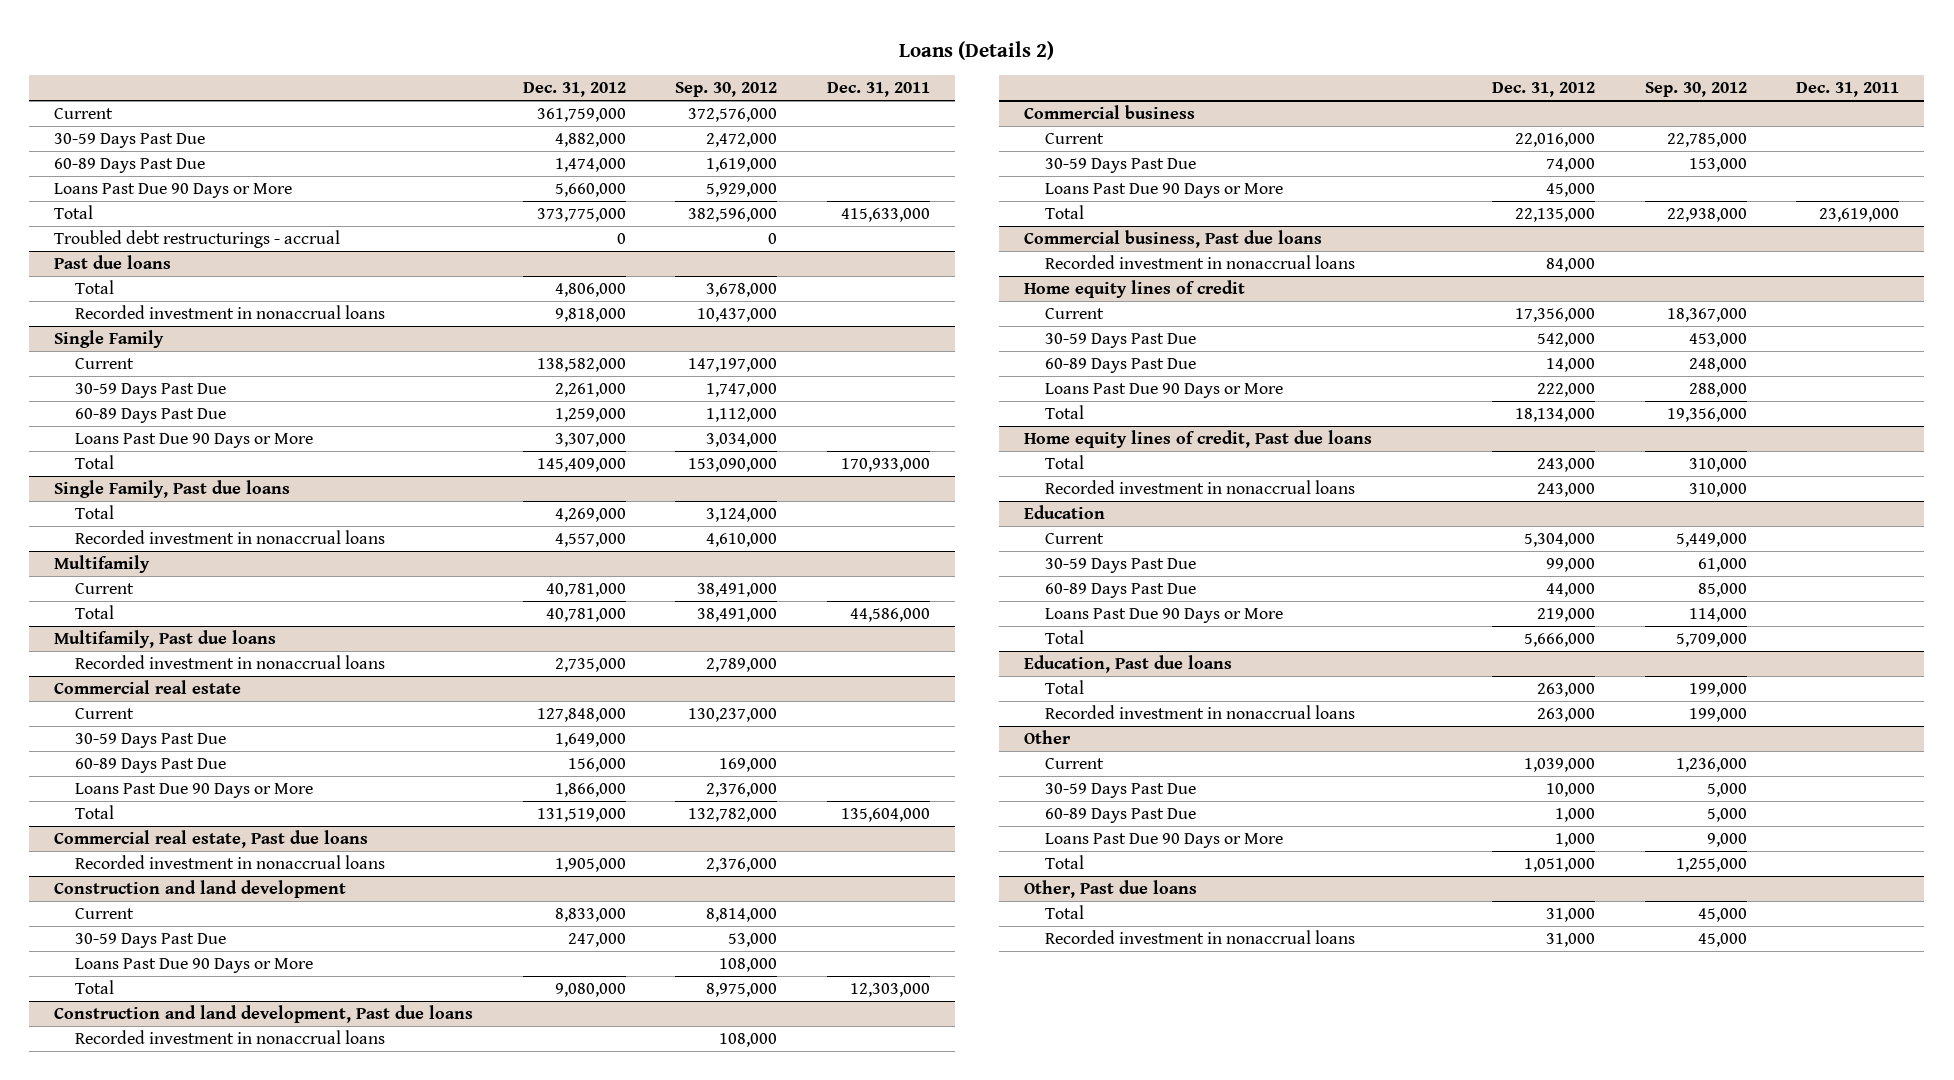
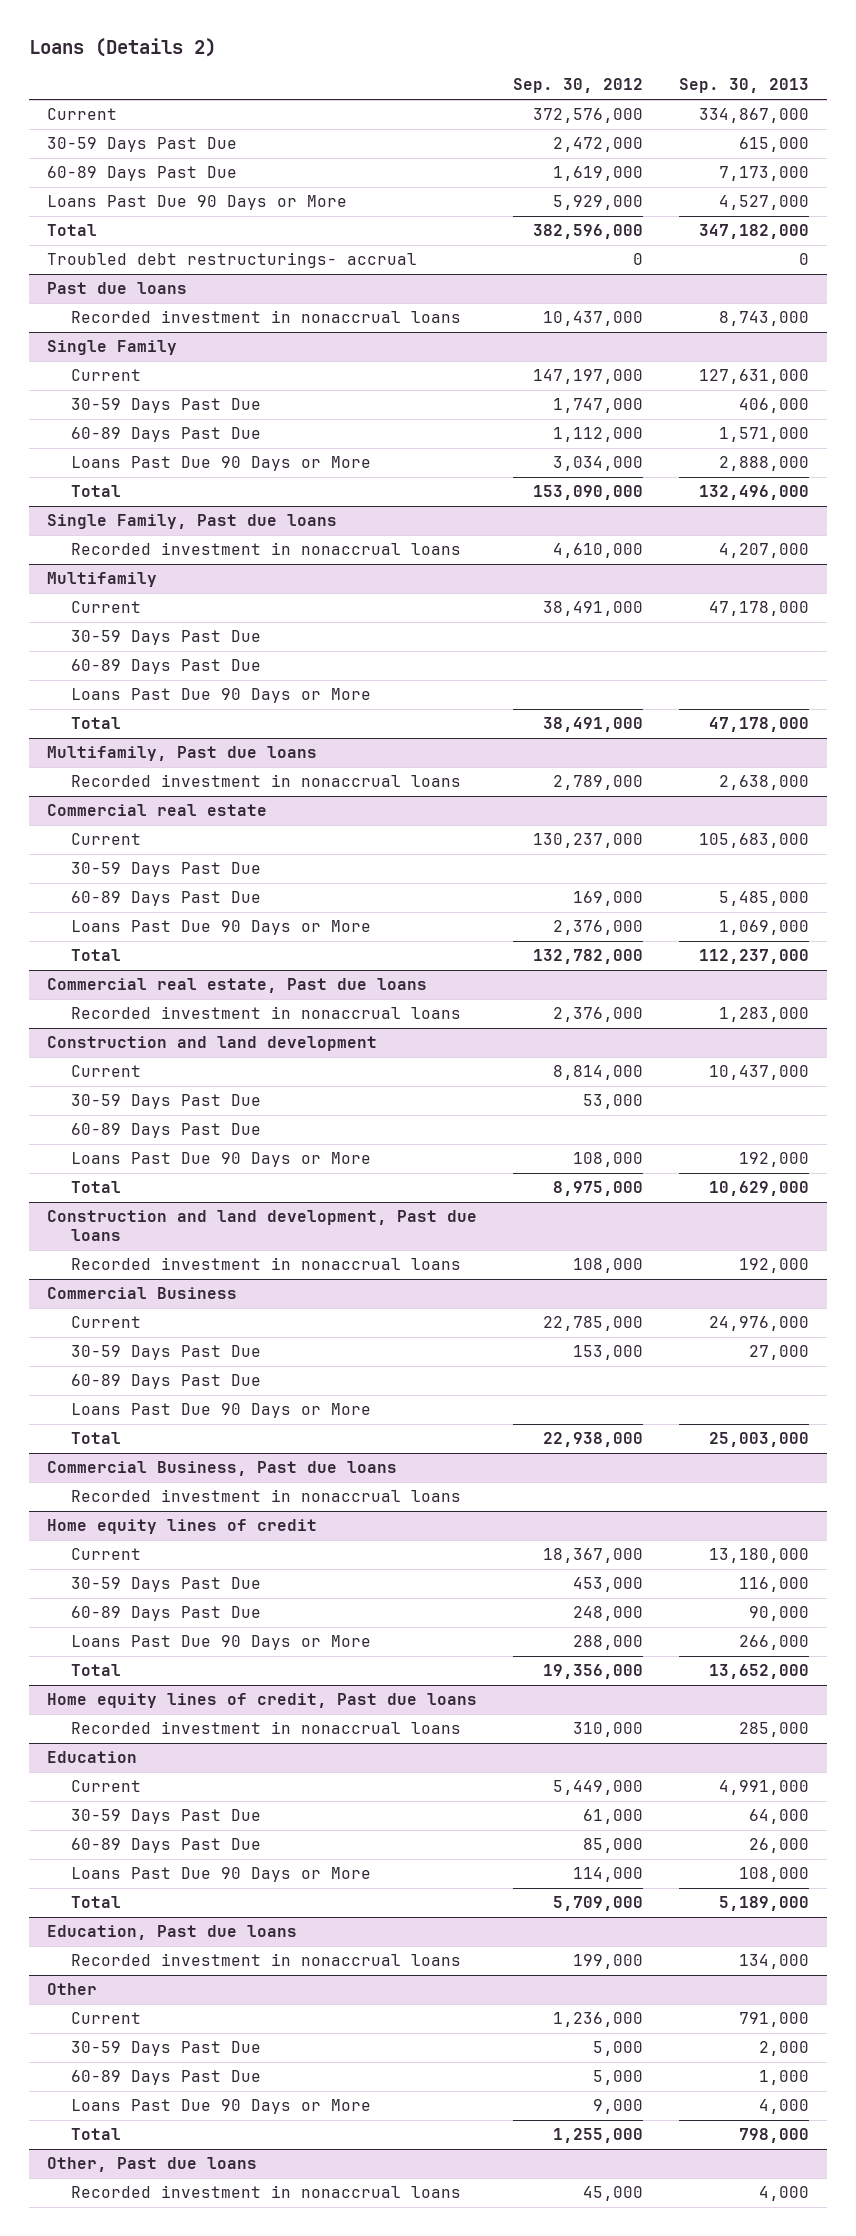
[522,81,626,97] Dec. 31, 2012 -> none
[826,81,930,97] Dec. 31, 2011 -> none
none -> [678,78,809,94] Sep. 30, 2013
[54,230,341,249] Troubled debt restructurings - accrual -> [47,252,418,269] Troubled debt restructurings- accrual
[75,280,115,295] Total -> none
[75,505,115,520] Total -> none
none -> [70,630,261,646] 30-59 Days Past Due
none -> [70,659,261,675] 60-89 Days Past Due
none -> [70,688,371,704] Loans Past Due 90 Days or More
none -> [70,1123,261,1139] 60-89 Days Past Due
[1023,105,1195,120] Commercial business -> [47,1287,238,1300] Commercial Business
none -> [70,1374,261,1390] 60-89 Days Past Due
[1023,230,1322,249] Commercial business, Past due loans -> [47,1461,398,1477] Commercial Business, Past due loans
[1044,455,1084,470] Total -> none
[1044,680,1084,695] Total -> none
[1044,905,1084,920] Total -> none

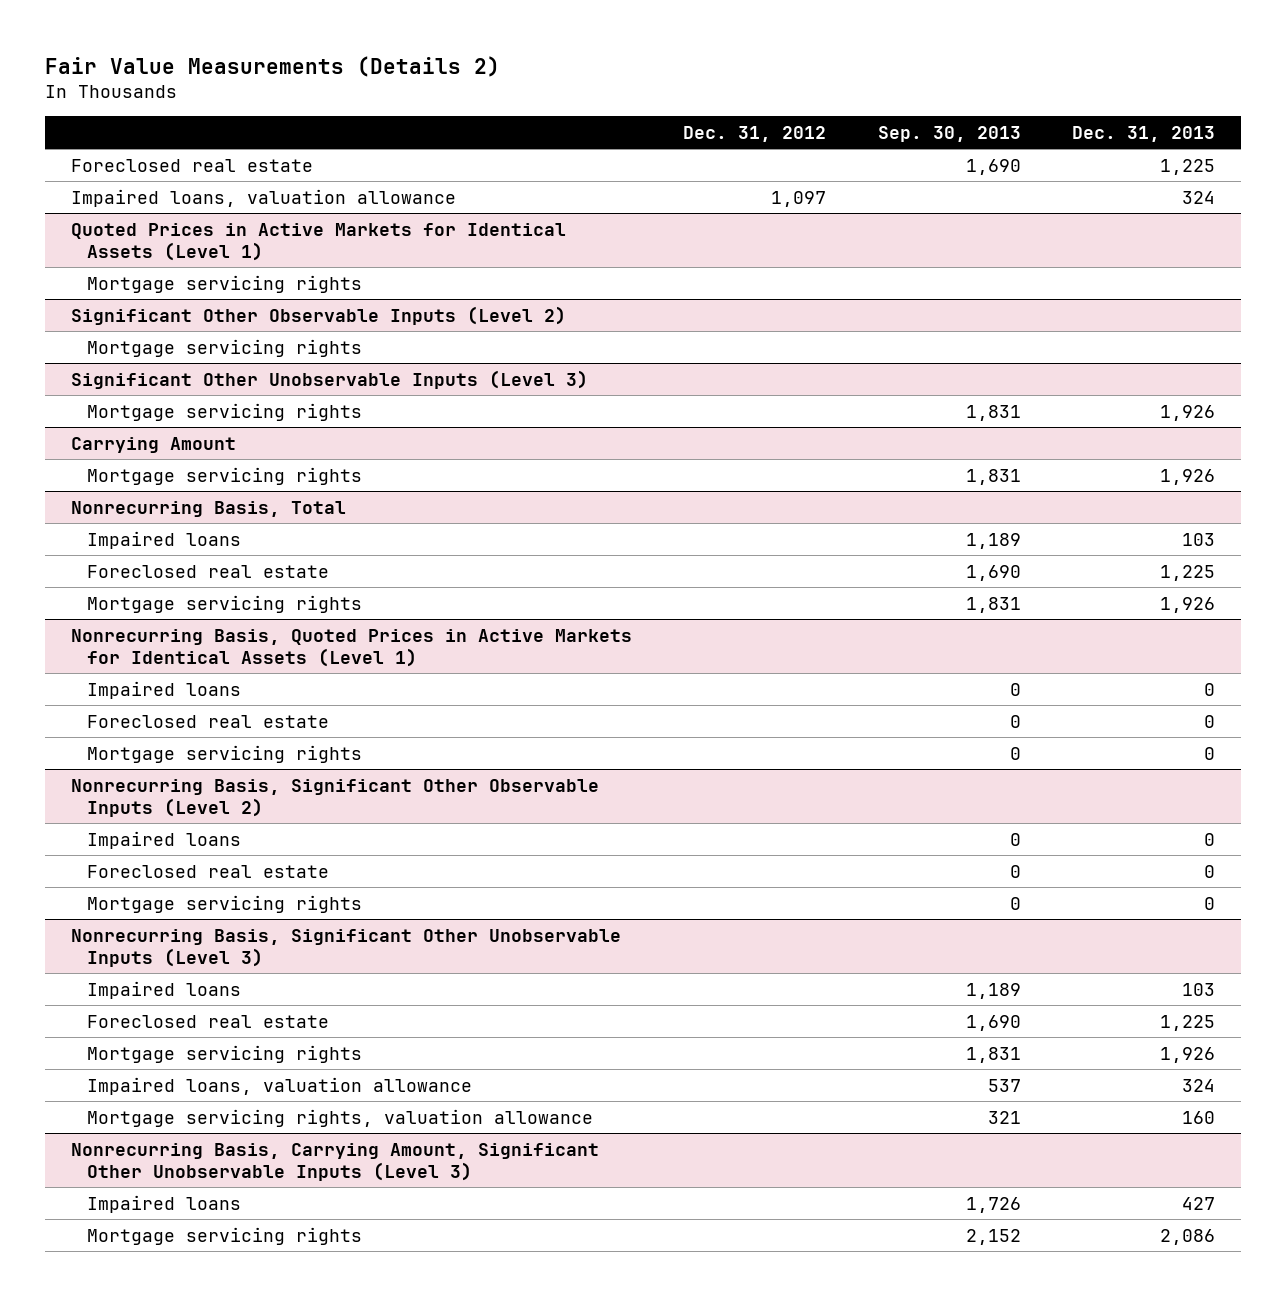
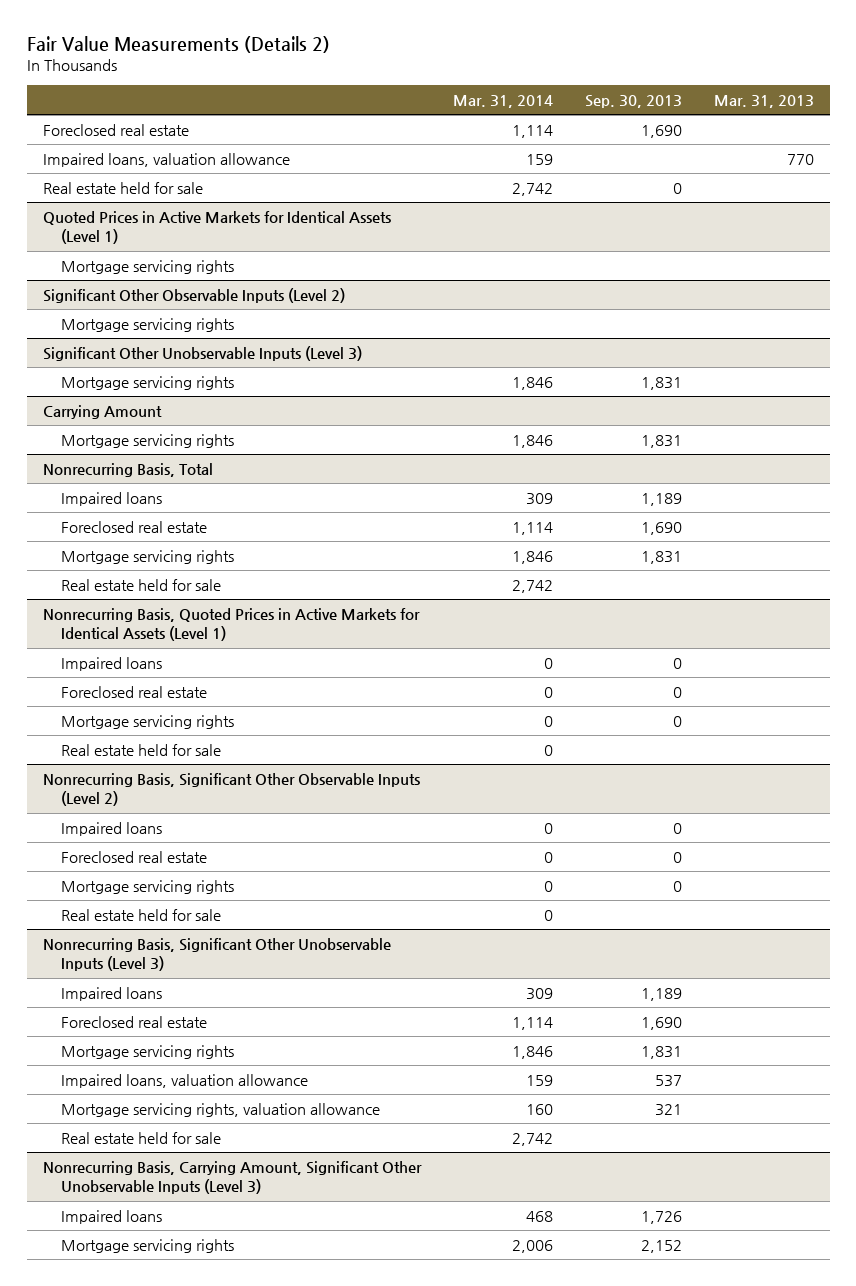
[683,125,827,142] Dec. 31, 2012 -> none
[1072,125,1216,142] Dec. 31, 2013 -> none
none -> [452,95,553,109] Mar. 31, 2014
none -> [713,95,814,109] Mar. 31, 2013
none -> [42,181,203,194] Real estate held for sale
none -> [60,578,221,591] Real estate held for sale
none -> [60,743,221,756] Real estate held for sale
none -> [60,908,221,921] Real estate held for sale
none -> [60,1131,221,1144] Real estate held for sale

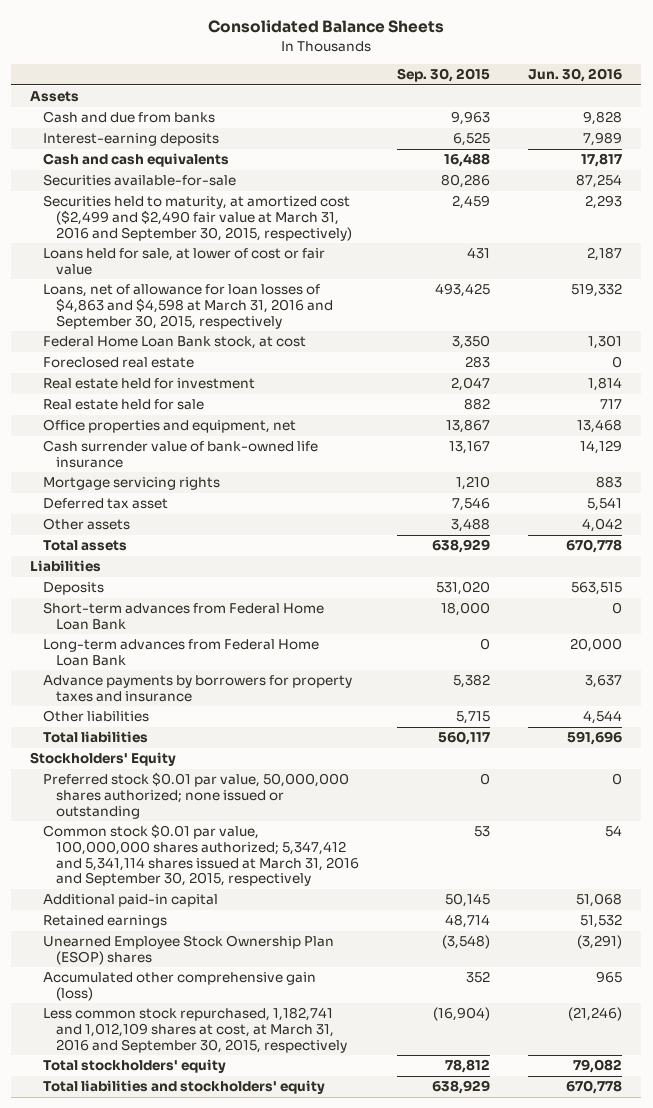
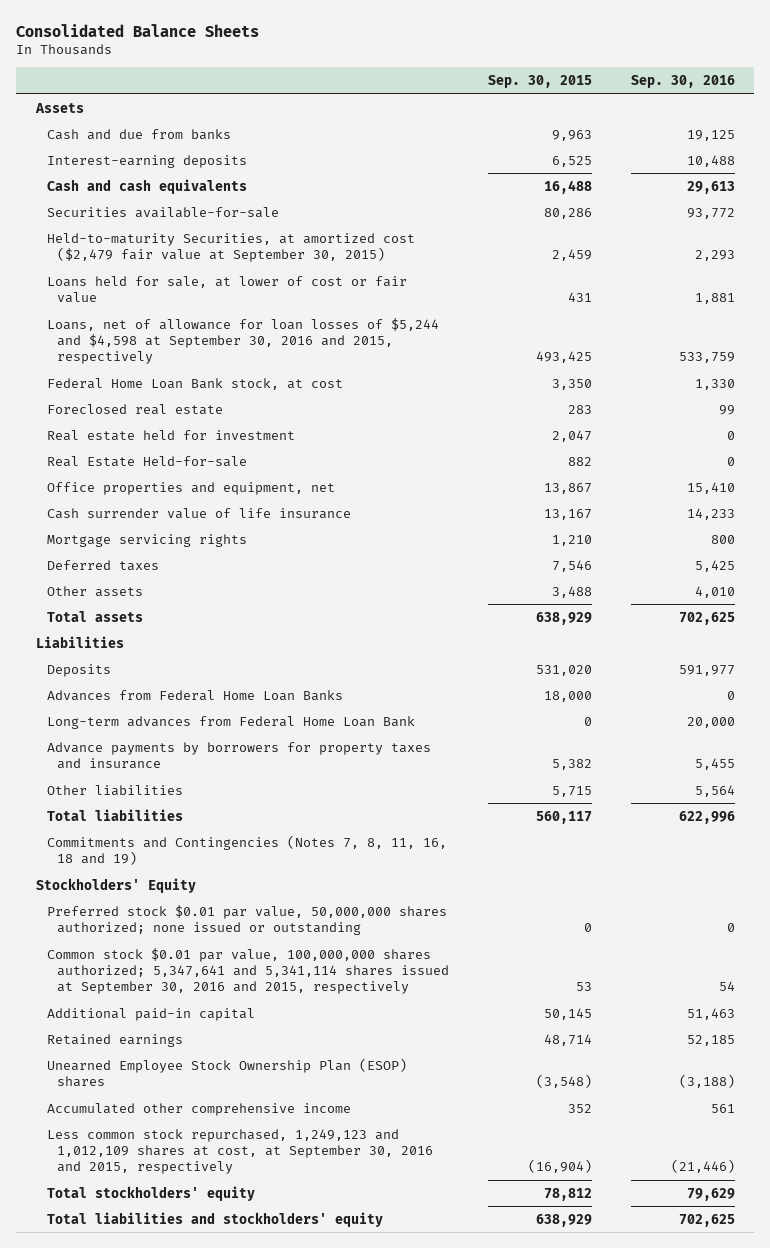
[528,68,623,83] Jun. 30, 2016 -> none
none -> [630,74,735,88] Sep. 30, 2016
[43,195,352,241] Securities held to maturity, at amortized cost ($2,499 and $2,490 fair value at March 31, 2016 and September 30, 2015, respectively) -> [46,232,415,263] Held-to-maturity Securities, at amortized cost ($2,479 fair value at September 30, 2015)
[43,284,333,329] Loans, net of allowance for loan losses of $4,863 and $4,598 at March 31, 2016 and September 30, 2015, respectively -> [46,317,439,365] Loans, net of allowance for loan losses of $5,244 and $4,598 at September 30, 2016 and 2015, respectively
[43,399,205,411] Real estate held for sale -> [46,455,247,467] Real Estate Held-for-sale
[43,440,319,468] Cash surrender value of bank-owned life insurance -> [46,507,351,519] Cash surrender value of life insurance
[43,498,169,510] Deferred tax asset -> [46,559,159,571] Deferred taxes
[43,602,325,630] Short-term advances from Federal Home Loan Bank -> [46,689,343,701] Advances from Federal Home Loan Banks
none -> [46,834,447,866] Commitments and Contingencies (Notes 7, 8, 11, 16, 18 and 19)
[43,824,359,887] Common stock $0.01 par value, 100,000,000 shares authorized; 5,347,412 and 5,341,114 shares issued at March 31, 2016 and September 30, 2015, respectively -> [46,947,450,995] Common stock $0.01 par value, 100,000,000 shares authorized; 5,347,641 and 5,341,114 shares issued at September 30, 2016 and 2015, respectively
[43,972,317,1001] Accumulated other comprehensive gain (loss) -> [46,1102,351,1116] Accumulated other comprehensive income
[43,1007,347,1053] Less common stock repurchased, 1,182,741 and 1,012,109 shares at cost, at March 31, 2016 and September 30, 2015, respectively -> [46,1128,434,1175] Less common stock repurchased, 1,249,123 and 1,012,109 shares at cost, at September 30, 2016 and 2015, respectively

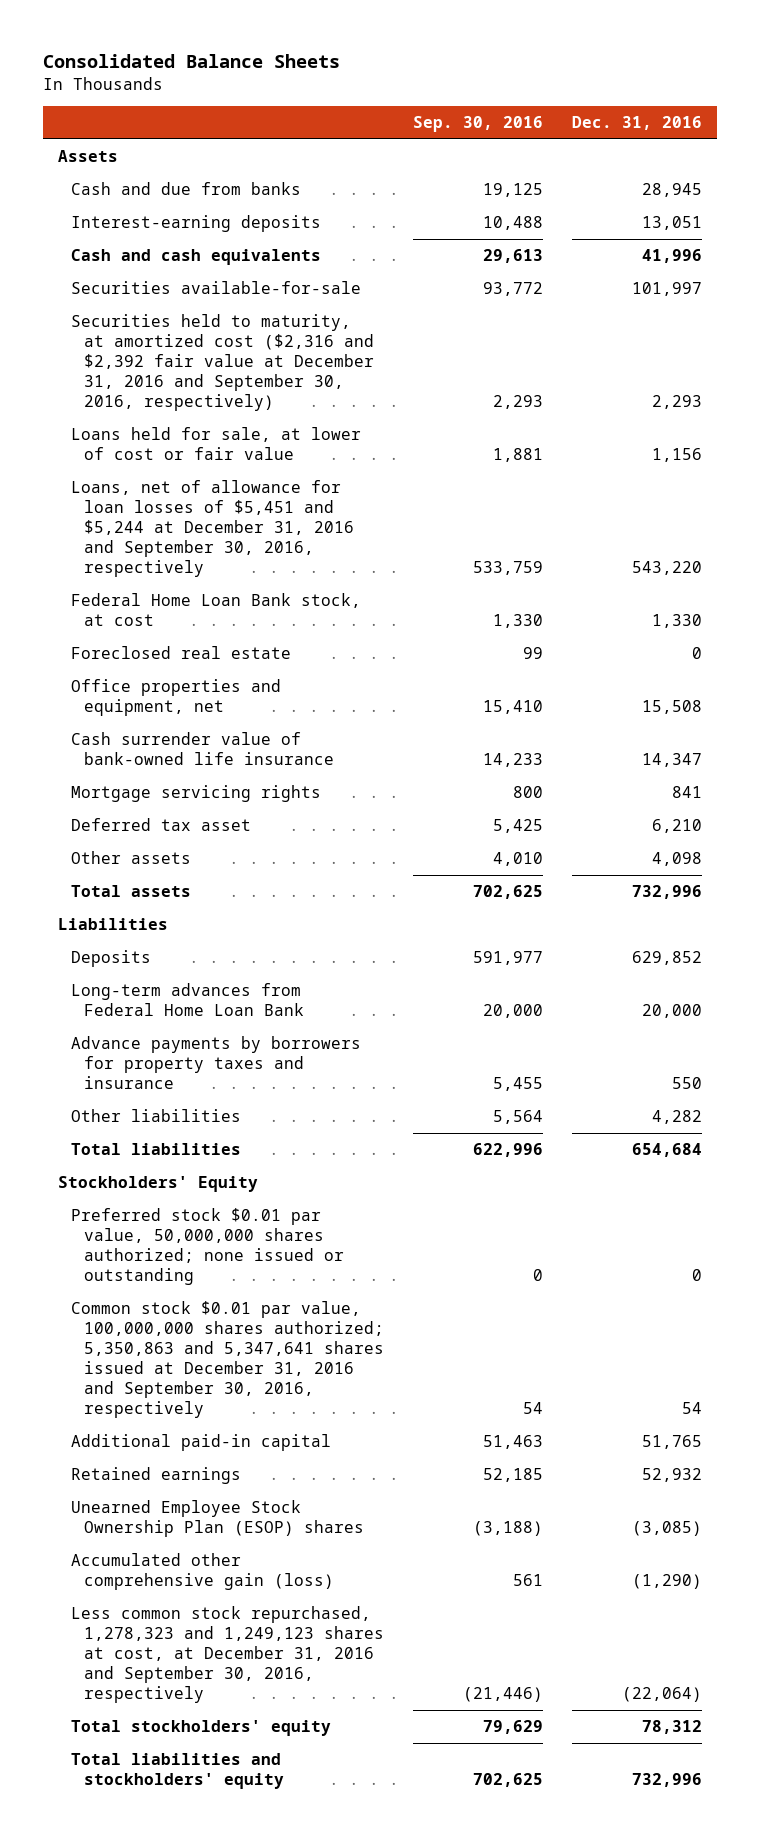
[488,74,593,88] Sep. 30, 2015 -> none
none -> [572,116,703,131] Dec. 31, 2016
[46,232,415,263] Held-to-maturity Securities, at amortized cost ($2,479 fair value at September 30, 2015) -> [70,314,375,412] Securities held to maturity, at amortized cost ($2,316 and $2,392 fair value at December 31, 2016 and September 30, 2016, respectively)
[46,317,439,365] Loans, net of allowance for loan losses of $5,244 and $4,598 at September 30, 2016 and 2015, respectively -> [70,480,355,578] Loans, net of allowance for loan losses of $5,451 and $5,244 at December 31, 2016 and September 30, 2016, respectively
[46,429,295,441] Real estate held for investment -> none
[46,455,247,467] Real Estate Held-for-sale -> none
[46,507,351,519] Cash surrender value of life insurance -> [70,732,335,766] Cash surrender value of bank-owned life insurance
[46,559,159,571] Deferred taxes -> [70,818,251,832] Deferred tax asset
[46,689,343,701] Advances from Federal Home Loan Banks -> none
[46,834,447,866] Commitments and Contingencies (Notes 7, 8, 11, 16, 18 and 19) -> none
[46,947,450,995] Common stock $0.01 par value, 100,000,000 shares authorized; 5,347,641 and 5,341,114 shares issued at September 30, 2016 and 2015, respectively -> [70,1301,385,1419] Common stock $0.01 par value, 100,000,000 shares authorized; 5,350,863 and 5,347,641 shares issued at December 31, 2016 and September 30, 2016, respectively
[46,1102,351,1116] Accumulated other comprehensive income -> [70,1553,335,1591] Accumulated other comprehensive gain (loss)
[46,1128,434,1175] Less common stock repurchased, 1,249,123 and 1,012,109 shares at cost, at September 30, 2016 and 2015, respectively -> [70,1606,385,1704] Less common stock repurchased, 1,278,323 and 1,249,123 shares at cost, at December 31, 2016 and September 30, 2016, respectively

